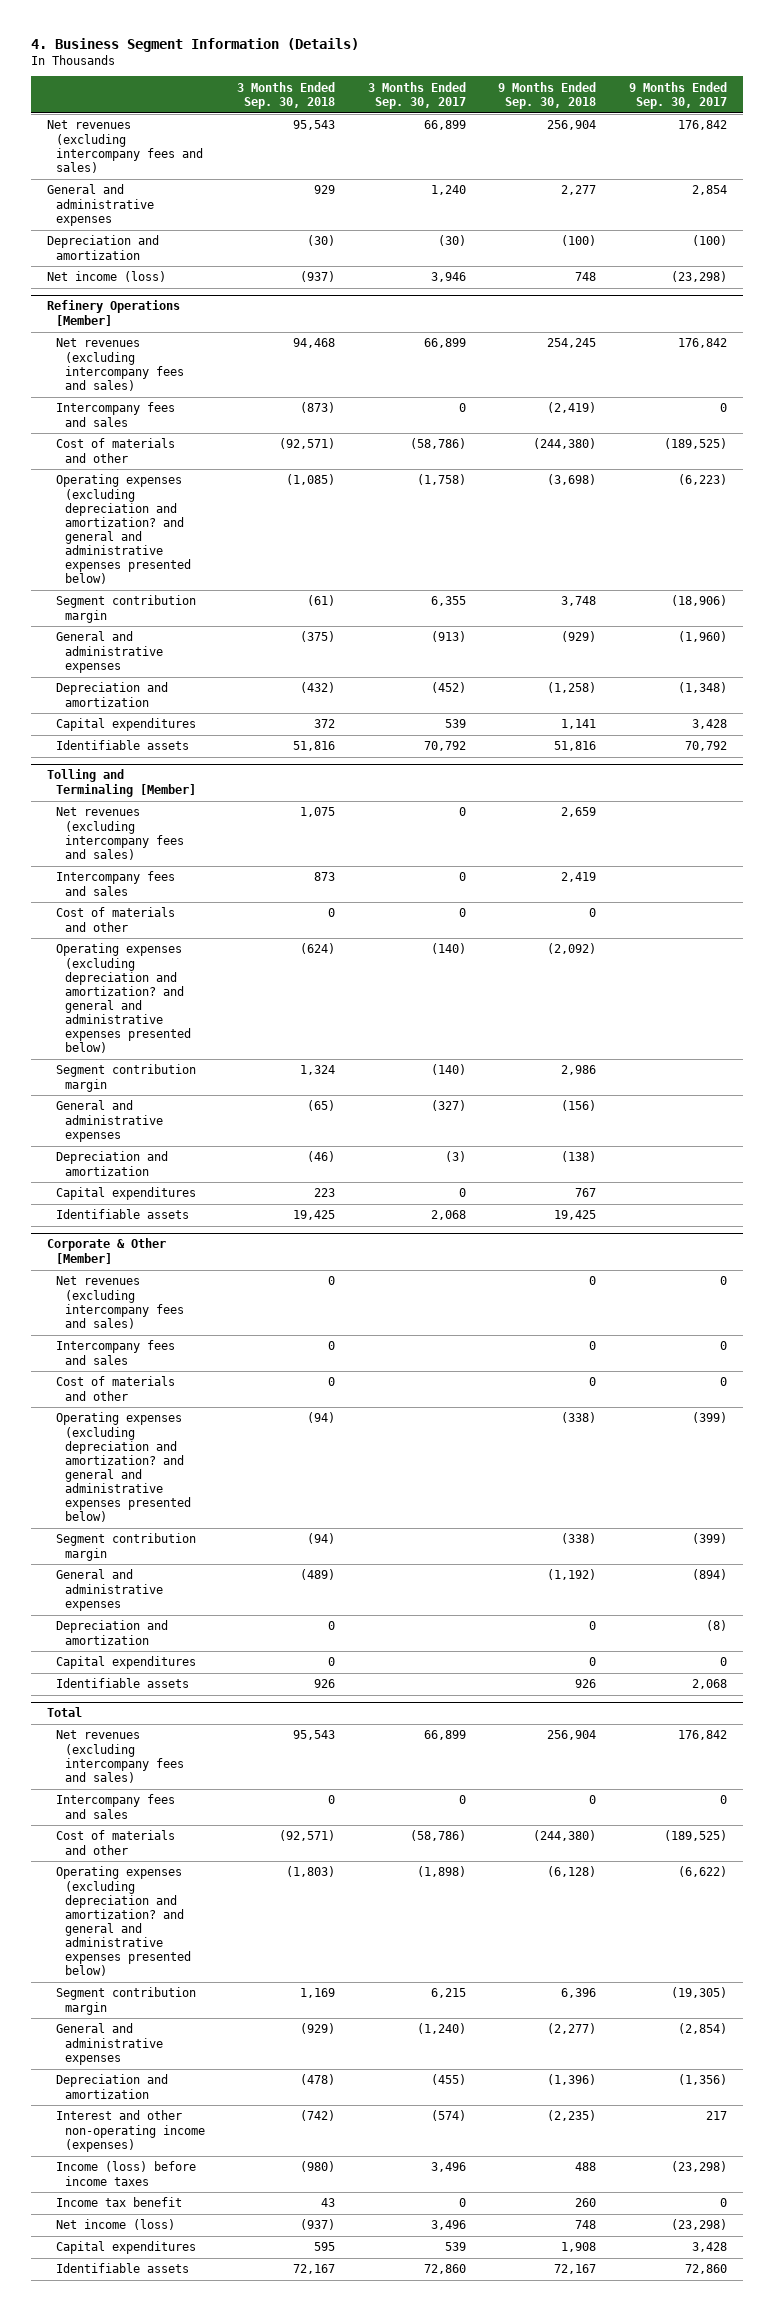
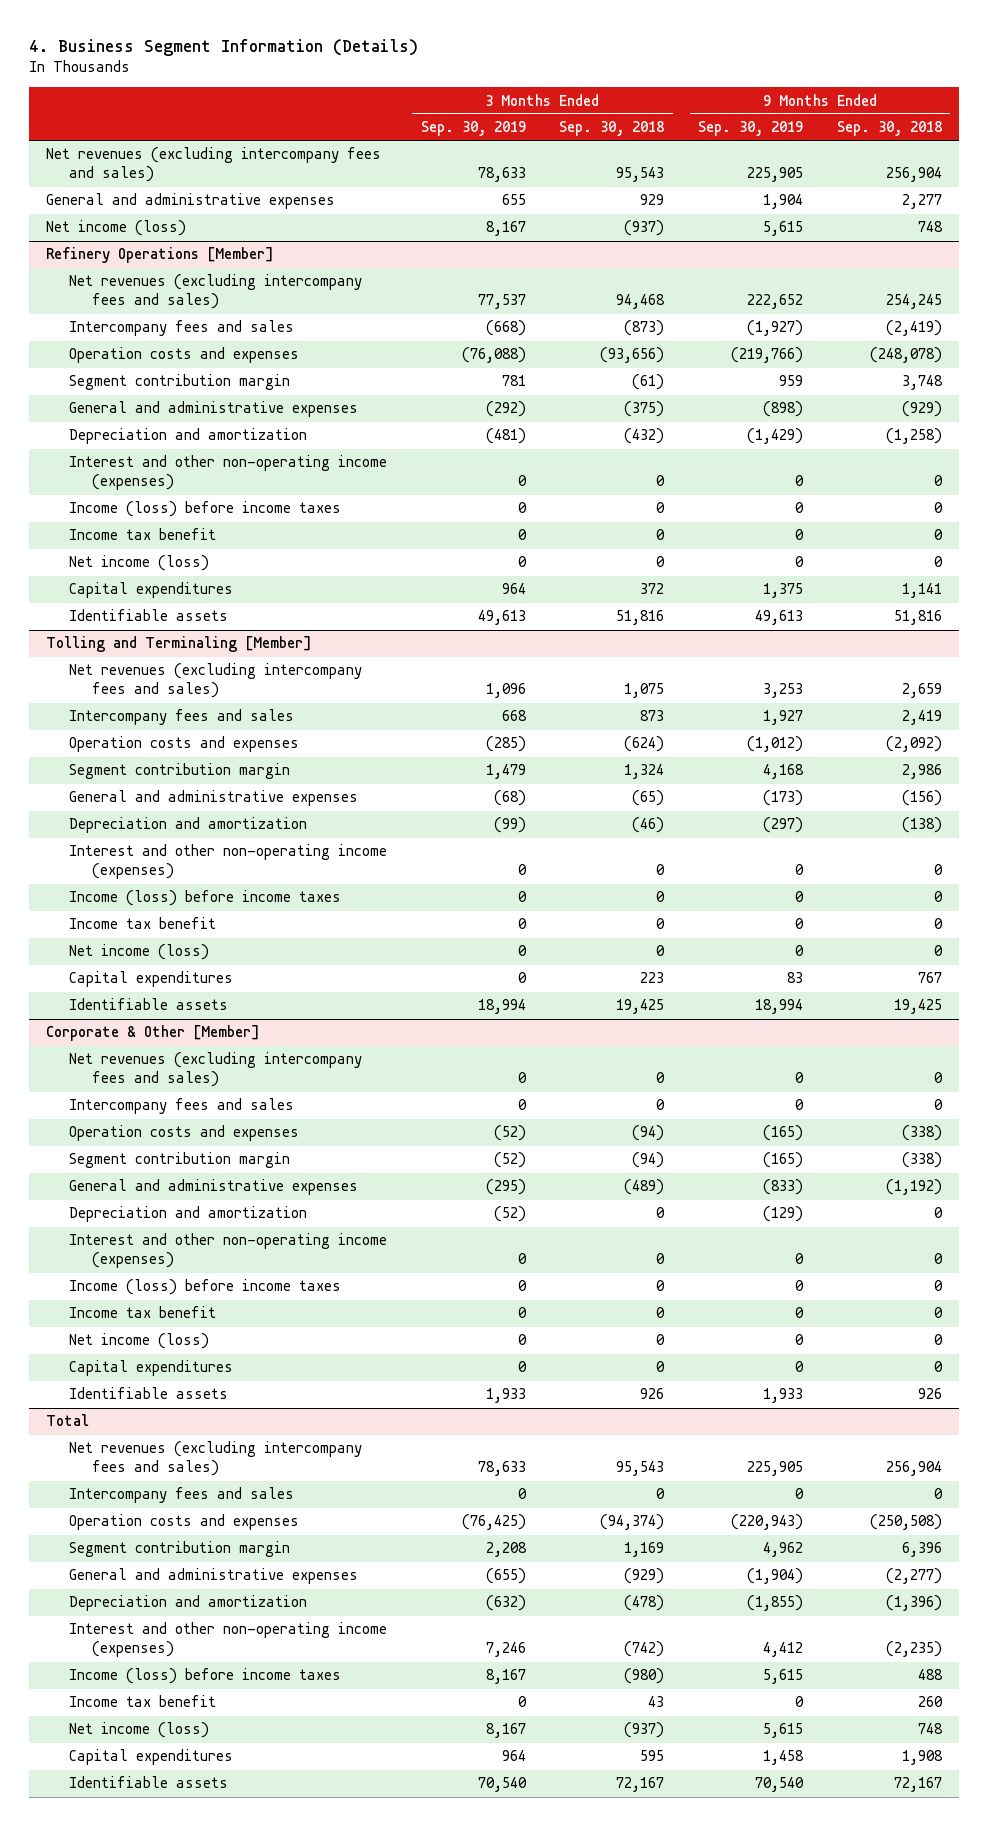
[367,81,466,109] 3 Months Ended Sep. 30, 2017 -> none
[628,81,727,109] 9 Months Ended Sep. 30, 2017 -> none
none -> [420,121,526,137] Sep. 30, 2019
none -> [698,121,804,137] Sep. 30, 2019
[47,235,160,260] Depreciation and amortization -> none
[56,438,176,463] Cost of materials and other -> none
[56,474,191,585] Operating expenses (excluding depreciation and amortization? and general and administrative expenses presented below) -> none
none -> [68,347,299,364] Operation costs and expenses
none -> [68,455,387,491] Interest and other non-operating income (expenses)
none -> [68,501,341,518] Income (loss) before income taxes
none -> [68,528,216,541] Income tax benefit
none -> [68,555,209,572] Net income (loss)
[56,907,176,932] Cost of materials and other -> none
[56,943,191,1054] Operating expenses (excluding depreciation and amortization? and general and administrative expenses presented below) -> [68,736,299,753] Operation costs and expenses
none -> [68,844,387,880] Interest and other non-operating income (expenses)
none -> [68,890,341,907] Income (loss) before income taxes
none -> [68,917,216,930] Income tax benefit
none -> [68,944,209,961] Net income (loss)
[56,1376,176,1401] Cost of materials and other -> none
[56,1412,191,1523] Operating expenses (excluding depreciation and amortization? and general and administrative expenses presented below) -> [68,1125,299,1142] Operation costs and expenses
none -> [68,1233,387,1269] Interest and other non-operating income (expenses)
none -> [68,1279,341,1296] Income (loss) before income taxes
none -> [68,1306,216,1319] Income tax benefit
none -> [68,1333,209,1350] Net income (loss)
[56,1830,176,1855] Cost of materials and other -> none
[56,1866,191,1977] Operating expenses (excluding depreciation and amortization? and general and administrative expenses presented below) -> none
none -> [68,1514,299,1531] Operation costs and expenses

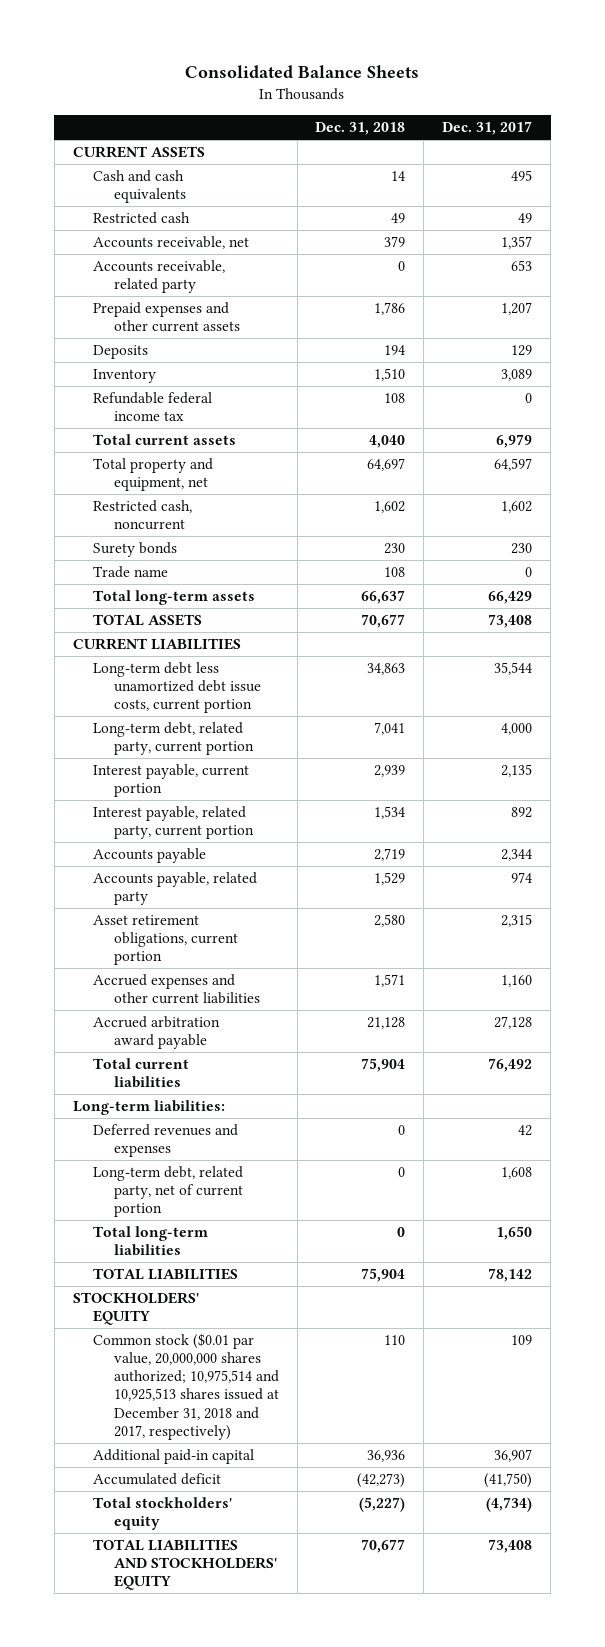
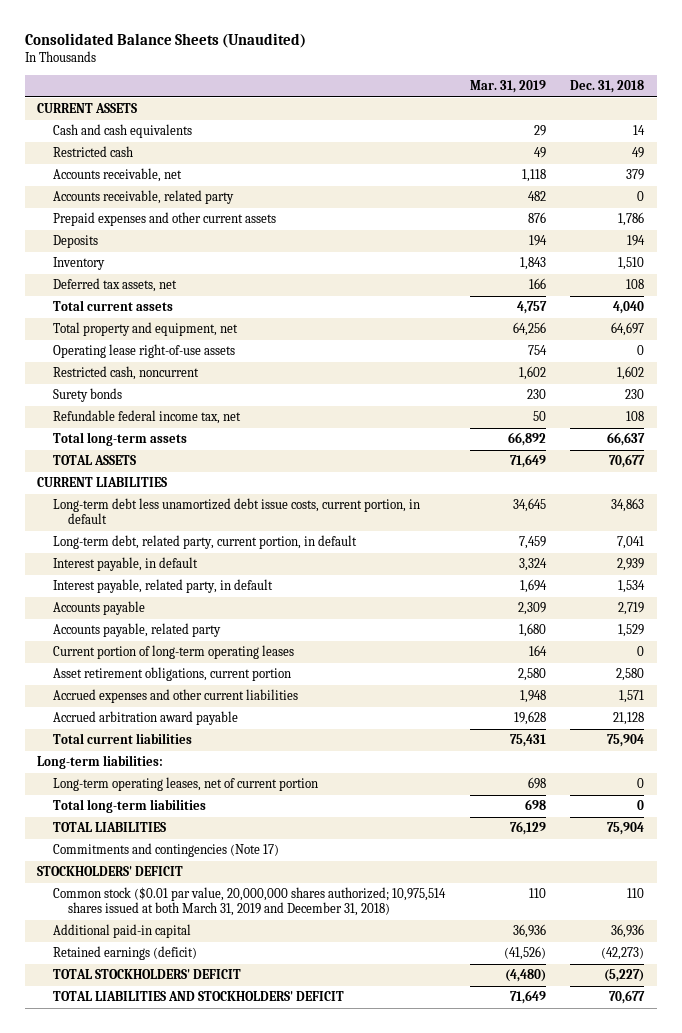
[185,65,420,79] Consolidated Balance Sheets -> [25,32,307,48] Consolidated Balance Sheets (Unaudited)
[442,121,533,136] Dec. 31, 2017 -> none
none -> [469,80,546,94] Mar. 31, 2019
[93,392,213,422] Refundable federal income tax -> [52,278,177,293] Deferred tax assets, net
none -> [52,344,235,359] Operating lease right-of-use assets
[93,566,169,579] Trade name -> none
none -> [52,410,241,425] Refundable federal income tax, net
[93,722,254,756] Long-term debt, related party, current portion -> none
none -> [52,498,420,525] Long-term debt less unamortized debt issue costs, current portion, in default
[93,662,261,714] Long-term debt less unamortized debt issue costs, current portion -> [52,535,357,550] Long-term debt, related party, current portion, in default
[367,663,406,676] 34,863 -> [617,536,645,550] 7,041
[93,764,250,798] Interest payable, current portion -> [52,557,198,572] Interest payable, in default
[93,806,254,840] Interest payable, related party, current portion -> [52,579,273,594] Interest payable, related party, in default
none -> [52,645,294,660] Current portion of long-term operating leases
[93,1124,239,1158] Deferred revenues and expenses -> none
[93,1166,244,1218] Long-term debt, related party, net of current portion -> [52,777,318,792] Long-term operating leases, net of current portion
none -> [52,843,279,858] Commitments and contingencies (Note 17)
[72,1292,199,1326] STOCKHOLDERS' EQUITY -> [37,866,184,877] STOCKHOLDERS' DEFICIT
[93,1333,279,1440] Common stock ($0.01 par value, 20,000,000 shares authorized; 10,975,514 and 10,925,513 shares issued at December 31, 2018 and 2017, respectively) -> [52,887,446,917] Common stock ($0.01 par value, 20,000,000 shares authorized; 10,975,514 shares issued at both March 31, 2019 and December 31, 2018)
[93,1473,222,1486] Accumulated deficit -> [52,946,197,961] Retained earnings (deficit)
[93,1497,233,1531] Total stockholders' equity -> [52,969,241,980] TOTAL STOCKHOLDERS' DEFICIT
[93,1539,277,1591] TOTAL LIABILITIES AND STOCKHOLDERS' EQUITY -> [52,991,344,1002] TOTAL LIABILITIES AND STOCKHOLDERS' DEFICIT

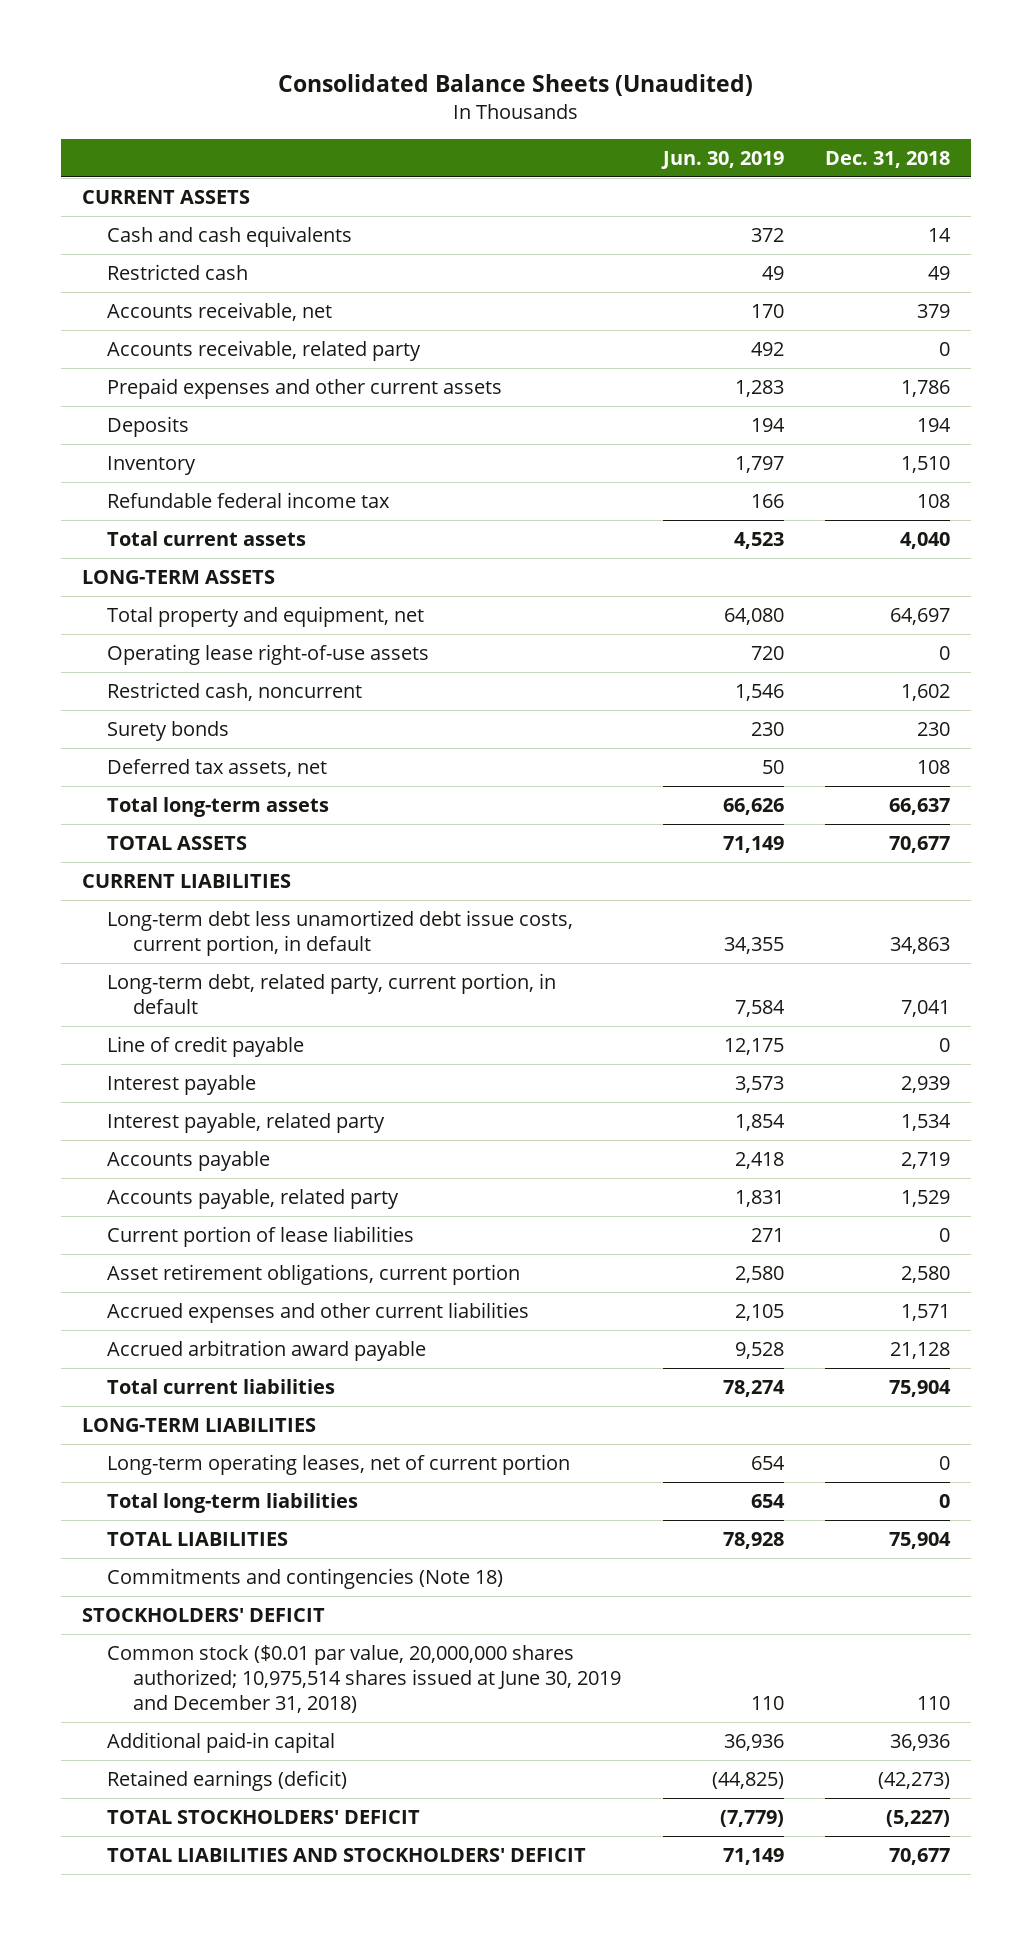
[469,80,546,94] Mar. 31, 2019 -> none
none -> [660,150,784,169] Jun. 30, 2019
none -> [107,491,391,508] Refundable federal income tax
none -> [81,569,275,584] LONG-TERM ASSETS
[52,410,241,425] Refundable federal income tax, net -> none
[52,278,177,293] Deferred tax assets, net -> [107,758,328,777] Deferred tax assets, net
none -> [107,1035,305,1057] Line of credit payable
[52,557,198,572] Interest payable, in default -> [107,1074,257,1095] Interest payable
[52,579,273,594] Interest payable, related party, in default -> [107,1112,386,1133] Interest payable, related party
[52,645,294,660] Current portion of long-term operating leases -> none
none -> [107,1225,415,1247] Current portion of lease liabilities
[37,755,164,770] Long-term liabilities: -> [81,1417,316,1432] LONG-TERM LIABILITIES
[52,843,279,858] Commitments and contingencies (Note 17) -> [107,1567,504,1589] Commitments and contingencies (Note 18)
[52,887,446,917] Common stock ($0.01 par value, 20,000,000 shares authorized; 10,975,514 shares issued at both March 31, 2019 and December 31, 2018) -> [107,1644,621,1714] Common stock ($0.01 par value, 20,000,000 shares authorized; 10,975,514 shares issued at June 30, 2019 and December 31, 2018)

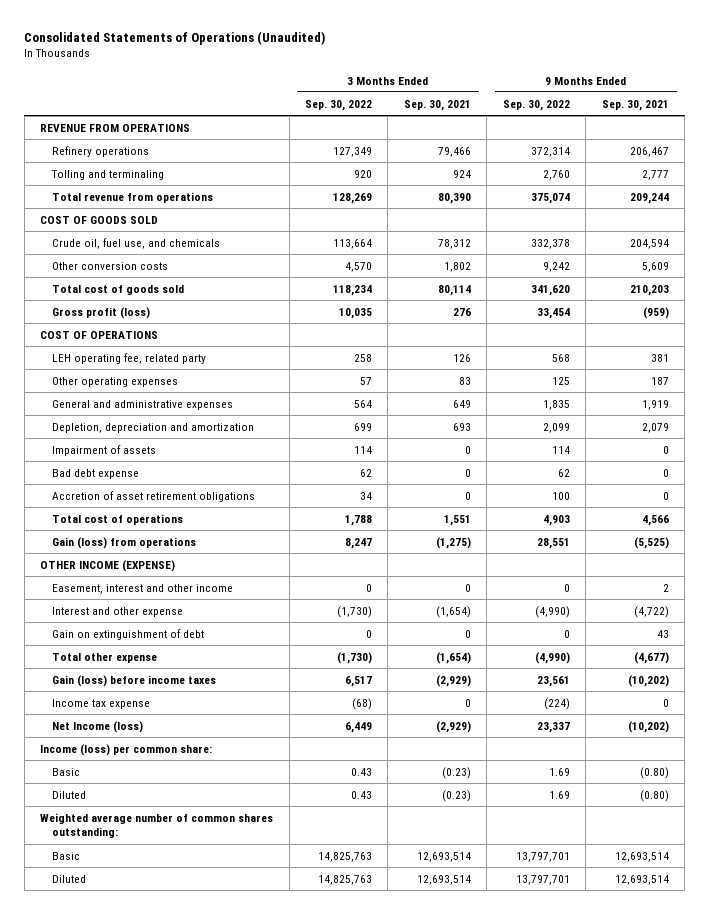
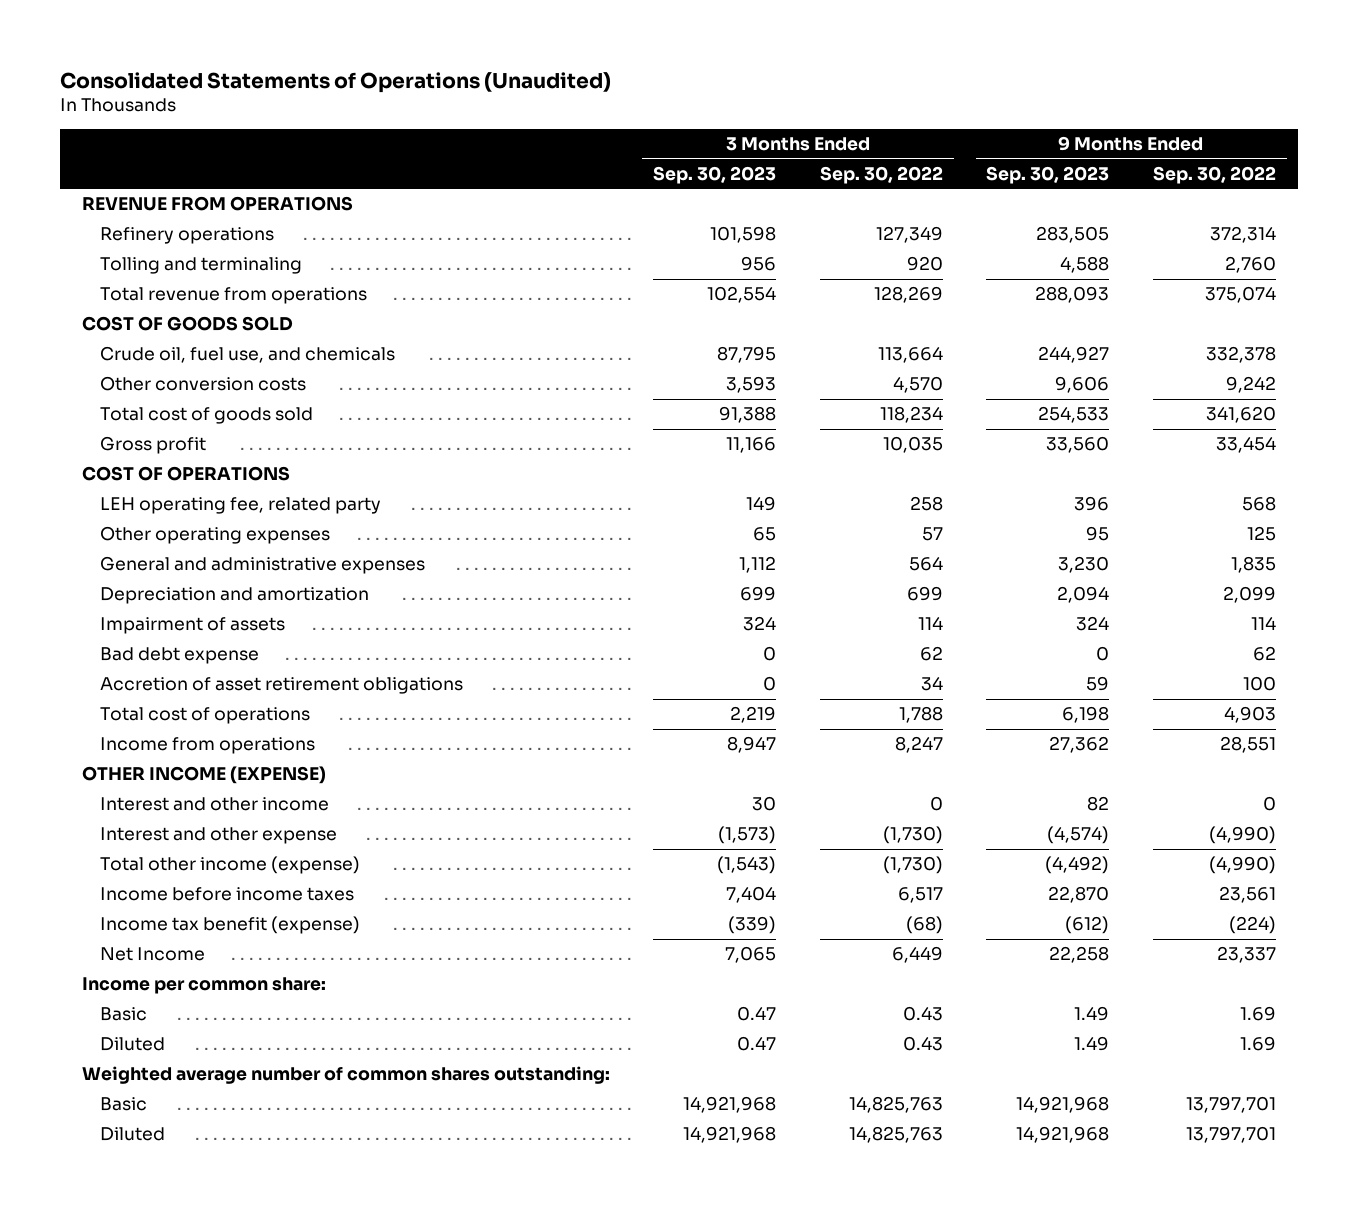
[403,99,471,111] Sep. 30, 2021 -> none
[601,99,669,111] Sep. 30, 2021 -> none
none -> [653,165,777,184] Sep. 30, 2023
none -> [986,165,1110,184] Sep. 30, 2023
[51,306,150,319] Gross profit (loss) -> [99,436,206,455] Gross profit
[51,422,254,433] Depletion, depreciation and amortization -> [99,587,369,605] Depreciation and amortization
[51,536,196,549] Gain (loss) from operations -> [99,737,315,755] Income from operations
[51,583,233,594] Easement, interest and other income -> [99,797,329,812] Interest and other income
[51,628,204,640] Gain on extinguishment of debt -> none
[51,652,157,663] Total other expense -> [99,856,360,875] Total other income (expense)
[51,674,216,687] Gain (loss) before income taxes -> [99,887,354,902] Income before income taxes
[51,698,150,709] Income tax expense -> [99,916,360,935] Income tax benefit (expense)
[51,720,143,733] Net Income (loss) -> [99,947,205,962] Net Income
[40,743,213,756] Income (loss) per common share: -> [81,977,326,995] Income per common share:

